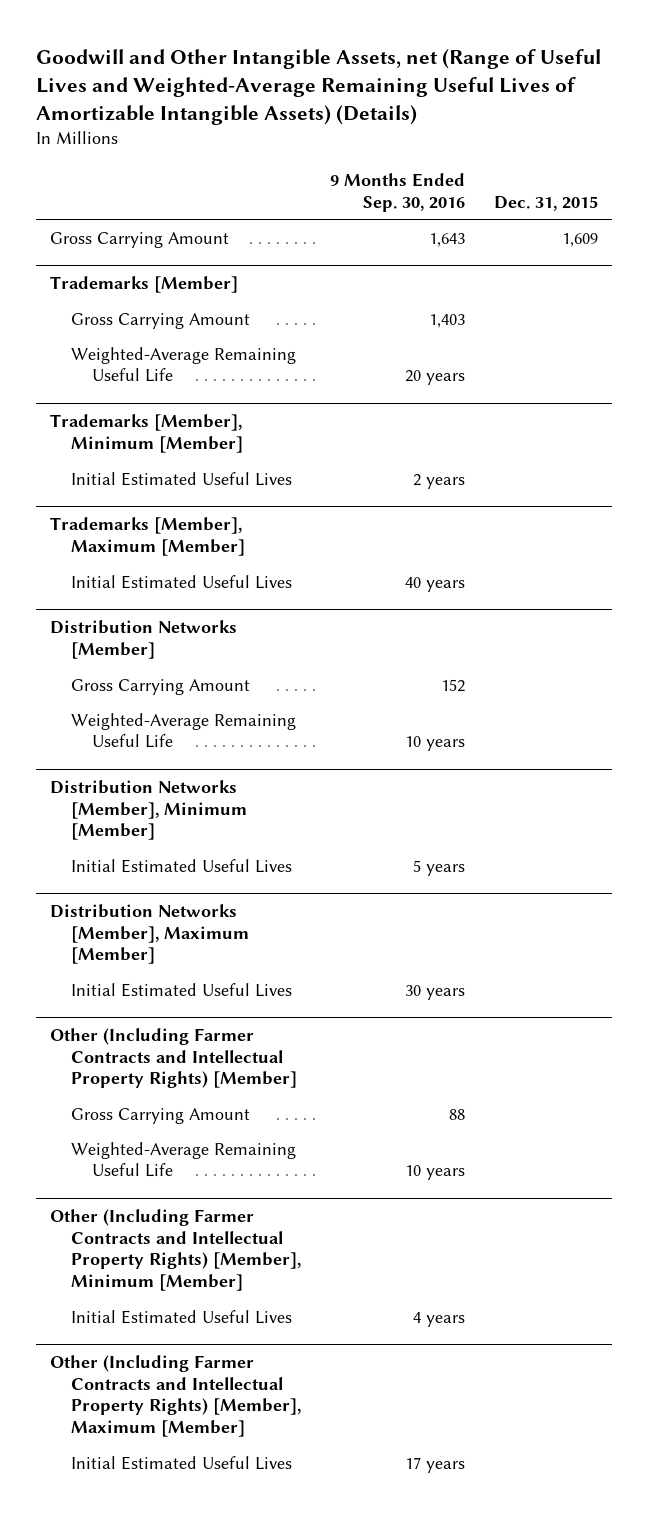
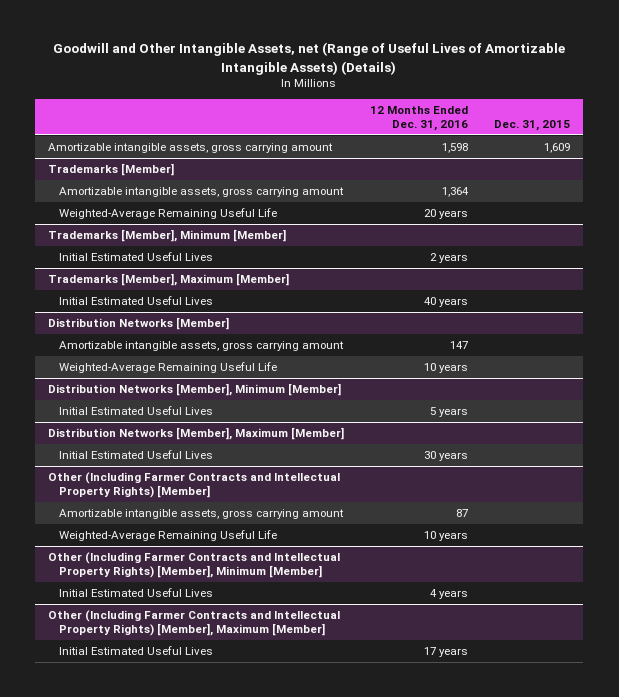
[35,48,601,126] Goodwill and Other Intangible Assets, net (Range of Useful Lives and Weighted-Average Remaining Useful Lives of Amortizable Intangible Assets) (Details) -> [53,42,566,75] Goodwill and Other Intangible Assets, net (Range of Useful Lives of Amortizable Intangible Assets) (Details)
[329,173,465,212] 9 Months Ended Sep. 30, 2016 -> none
none -> [370,106,469,131] 12 Months Ended Dec. 31, 2016
[50,231,230,248] Gross Carrying Amount -> [48,143,334,154] Amortizable intangible assets, gross carrying amount
[71,312,251,329] Gross Carrying Amount -> [58,187,344,198] Amortizable intangible assets, gross carrying amount
[71,678,251,695] Gross Carrying Amount -> [58,341,344,352] Amortizable intangible assets, gross carrying amount
[71,1107,251,1124] Gross Carrying Amount -> [58,509,344,520] Amortizable intangible assets, gross carrying amount

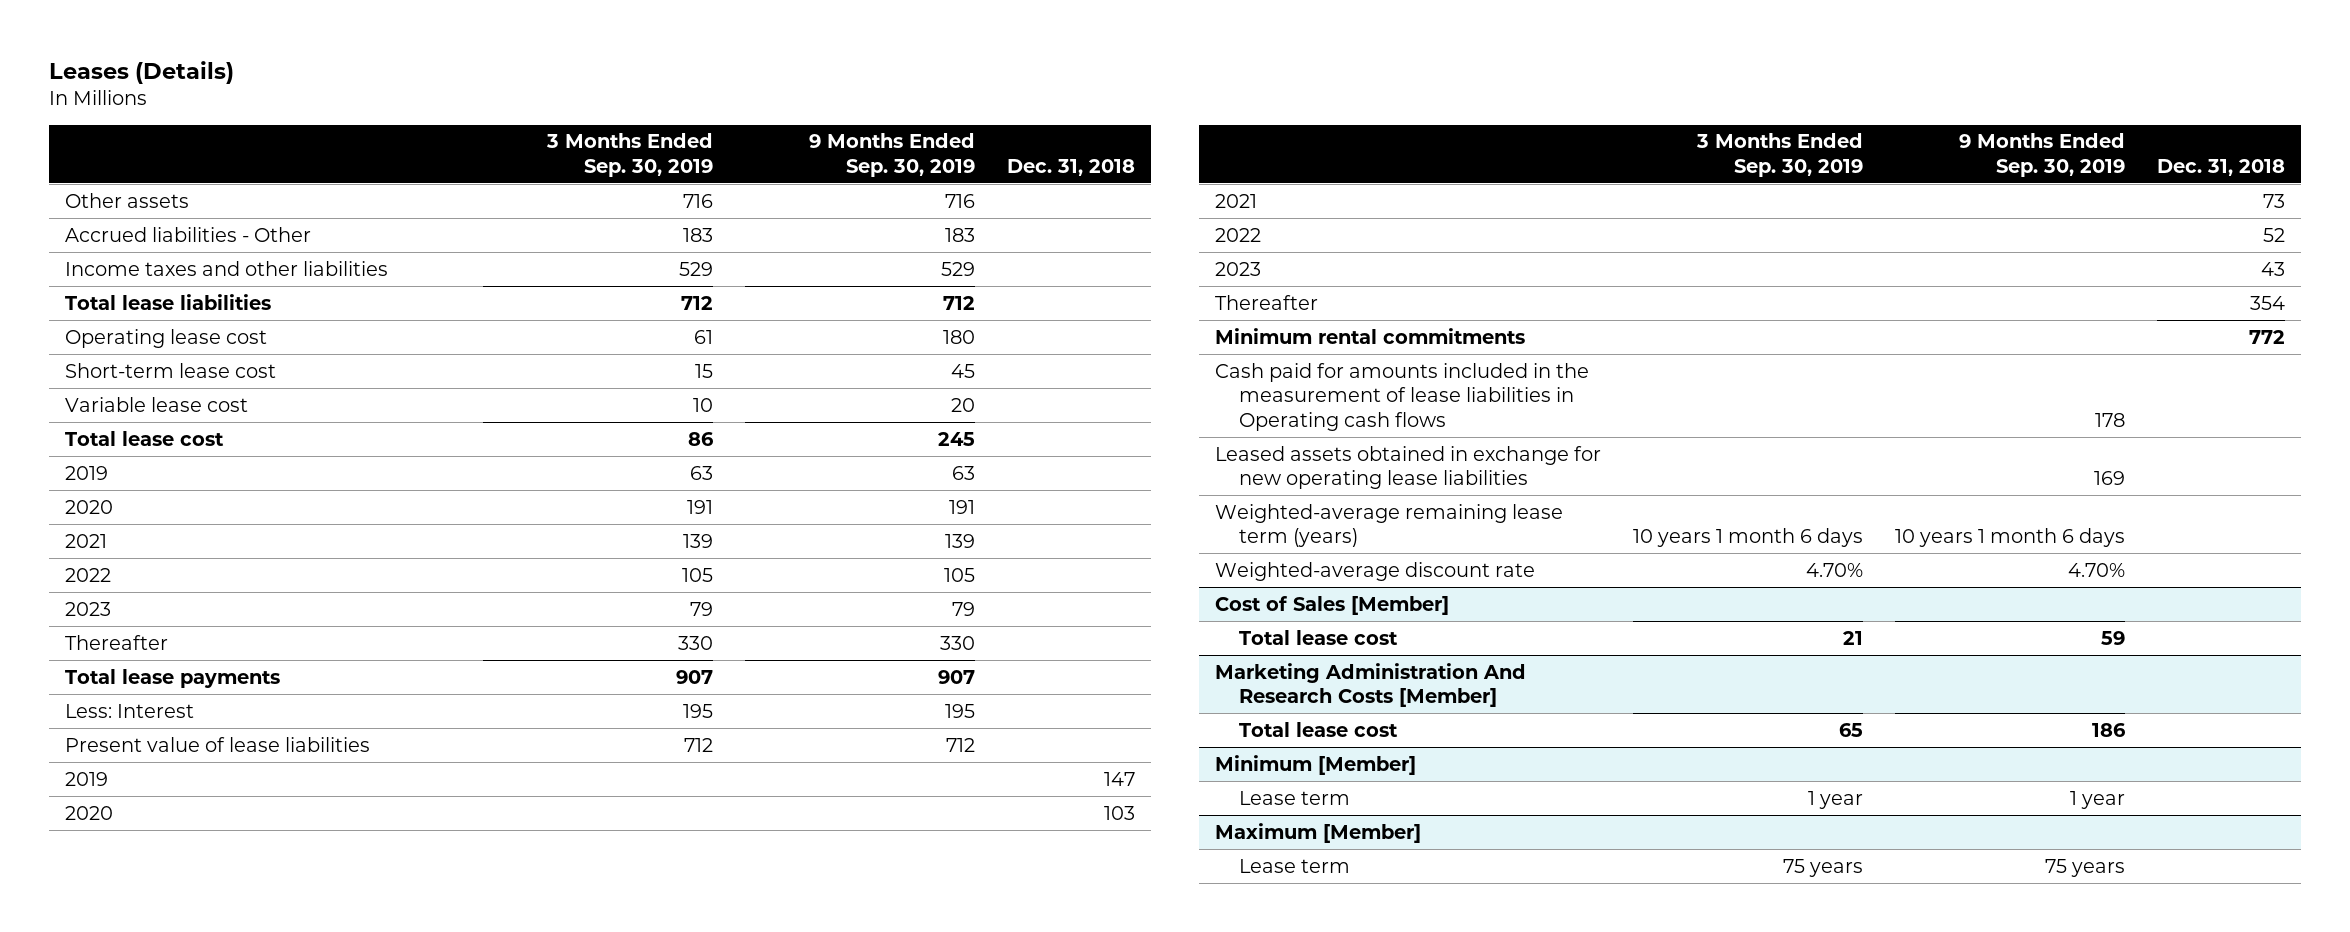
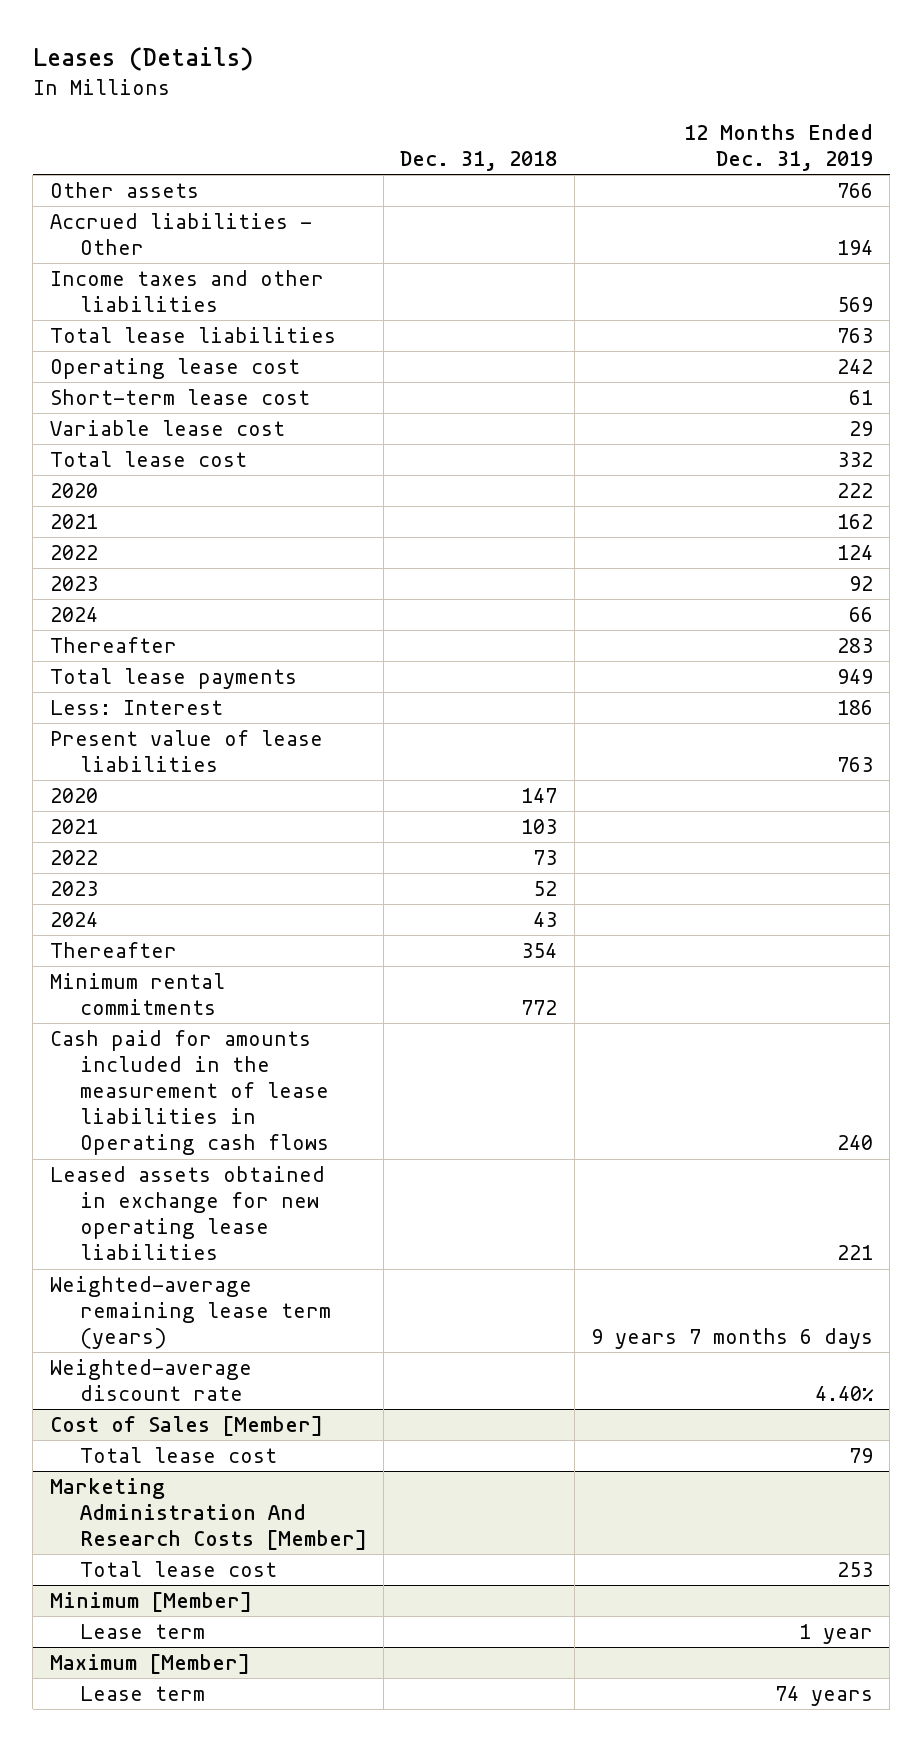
[546,133,714,177] 3 Months Ended Sep. 30, 2019 -> none
[809,133,976,177] 9 Months Ended Sep. 30, 2019 -> none
none -> [683,123,873,172] 12 Months Ended Dec. 31, 2019
[65,465,109,480] 2019 -> none
none -> [49,607,98,623] 2024
[65,771,109,786] 2019 -> [49,788,98,804] 2020
[65,805,114,820] 2020 -> [49,819,98,835] 2021
[1215,193,1258,208] 2021 -> [49,850,98,866] 2022
[1215,227,1262,242] 2022 -> [49,881,98,897] 2023
[1215,261,1262,276] 2023 -> [49,912,98,928] 2024

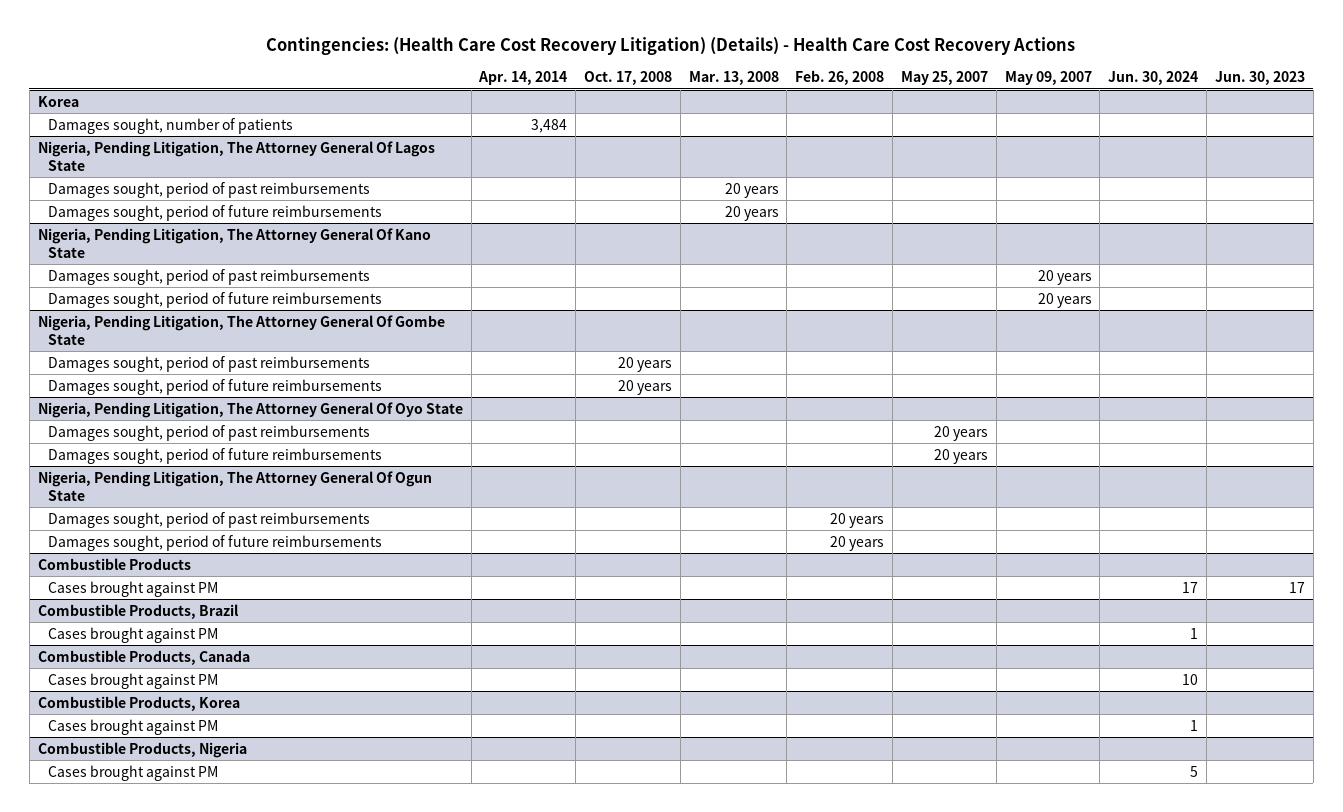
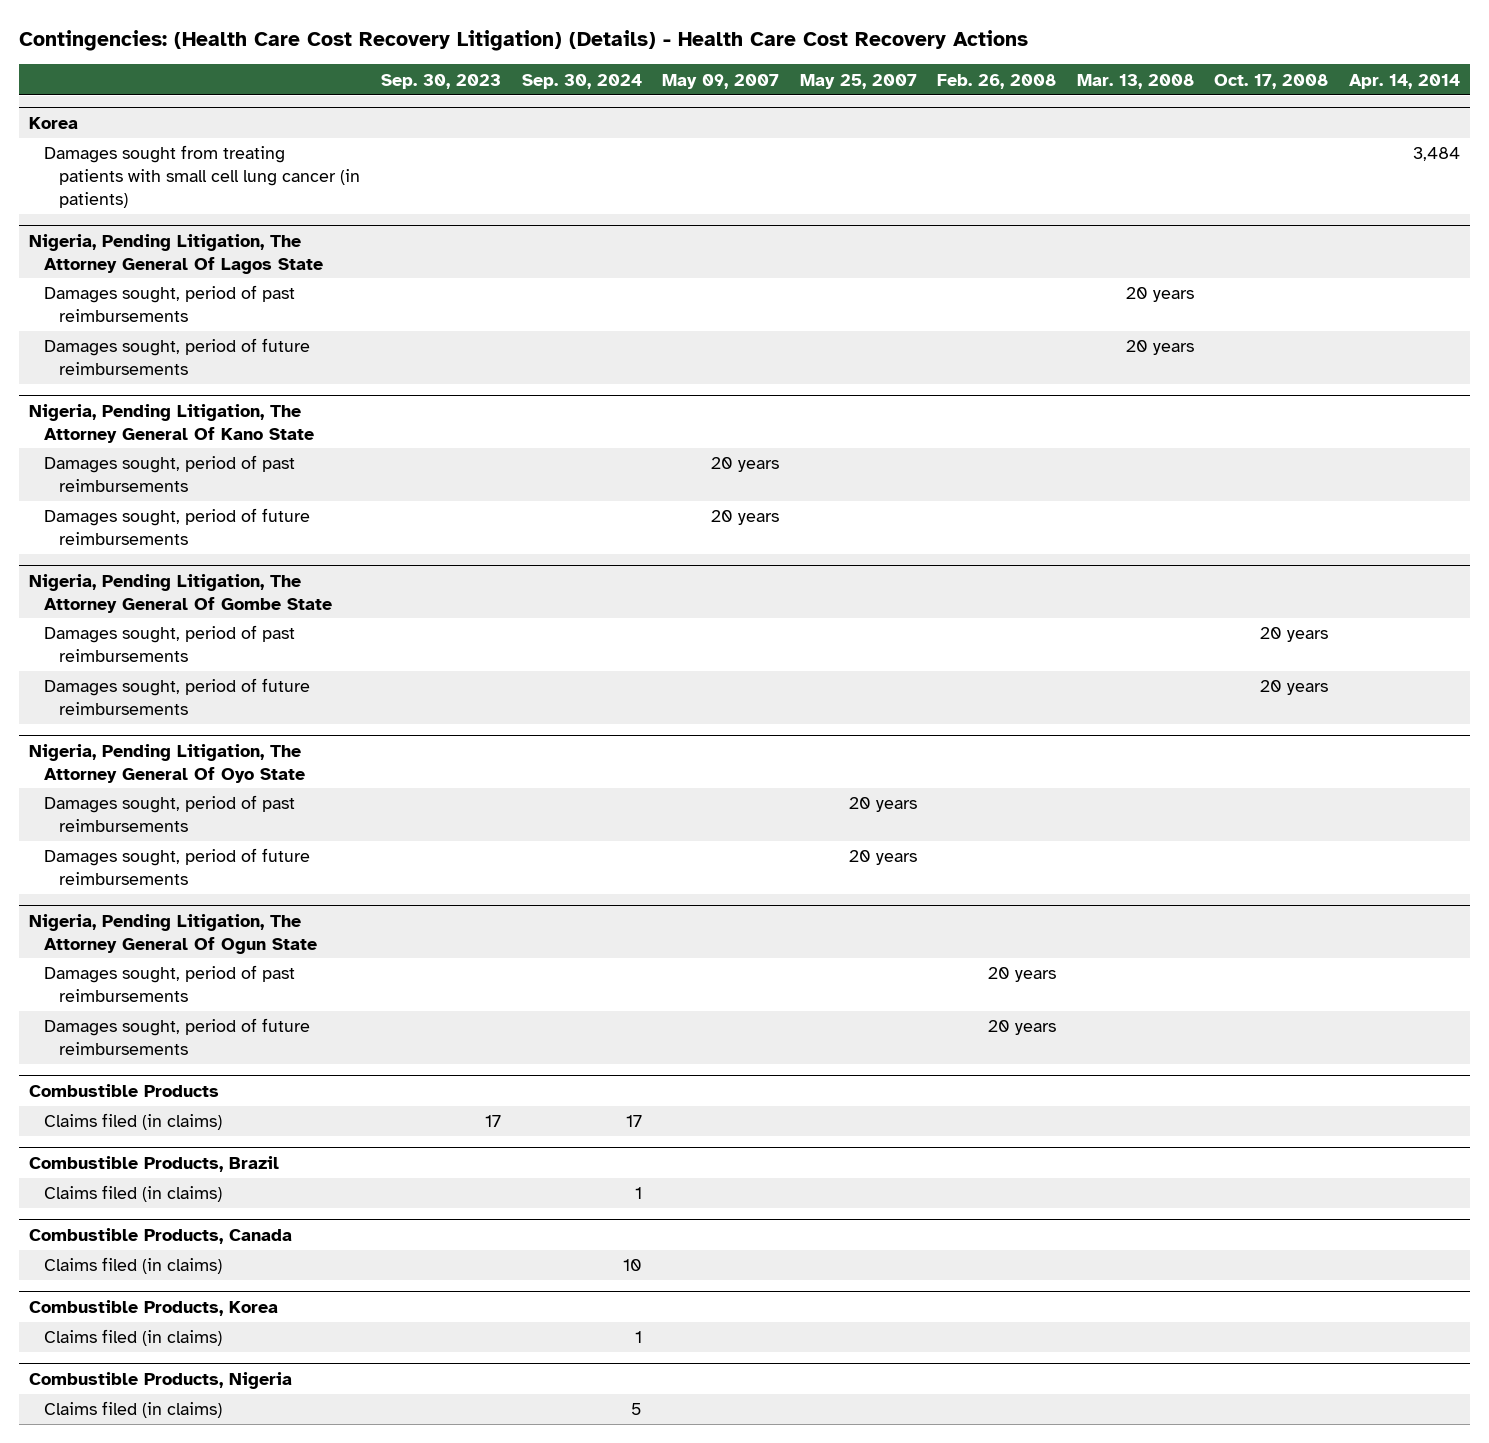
[1108,71,1199,86] Jun. 30, 2024 -> none
[1214,71,1305,86] Jun. 30, 2023 -> none
none -> [381,73,502,89] Sep. 30, 2023
none -> [521,73,642,89] Sep. 30, 2024
[48,117,294,134] Damages sought, number of patients -> [44,145,361,208] Damages sought from treating patients with small cell lung cancer (in patients)
[48,580,219,597] Cases brought against PM -> [44,1113,223,1131] Claims filed (in claims)
[48,626,219,643] Cases brought against PM -> [44,1185,223,1203] Claims filed (in claims)
[48,672,219,689] Cases brought against PM -> [44,1257,223,1275] Claims filed (in claims)
[48,718,219,735] Cases brought against PM -> [44,1329,223,1347] Claims filed (in claims)
[48,764,219,781] Cases brought against PM -> [44,1401,223,1419] Claims filed (in claims)

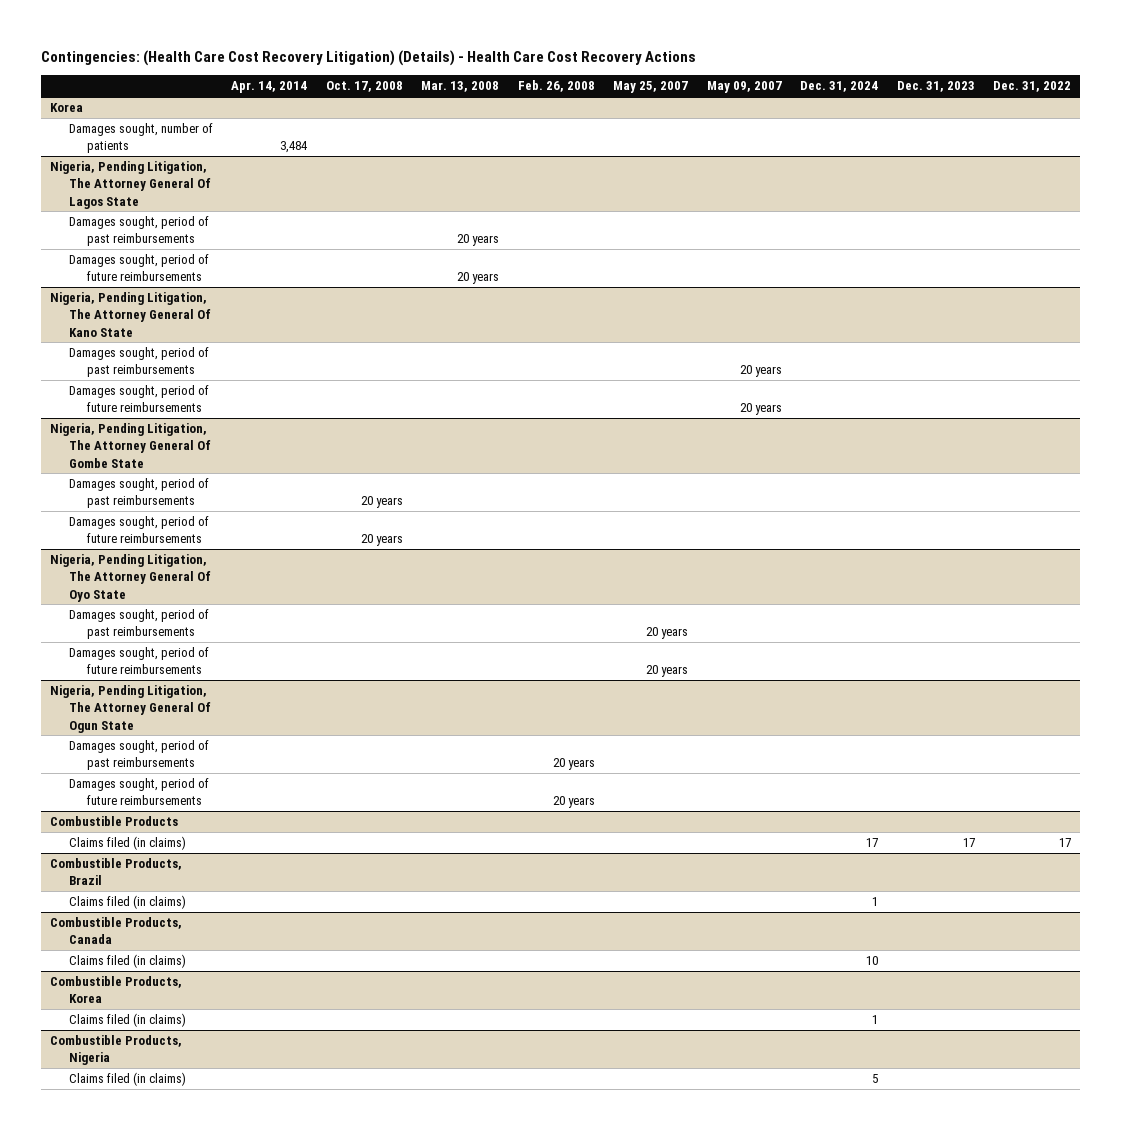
[381,73,502,89] Sep. 30, 2023 -> none
[521,73,642,89] Sep. 30, 2024 -> none
none -> [800,81,879,93] Dec. 31, 2024
none -> [896,81,975,93] Dec. 31, 2023
none -> [993,81,1072,93] Dec. 31, 2022
[44,145,361,208] Damages sought from treating patients with small cell lung cancer (in patients) -> [68,123,213,154] Damages sought, number of patients

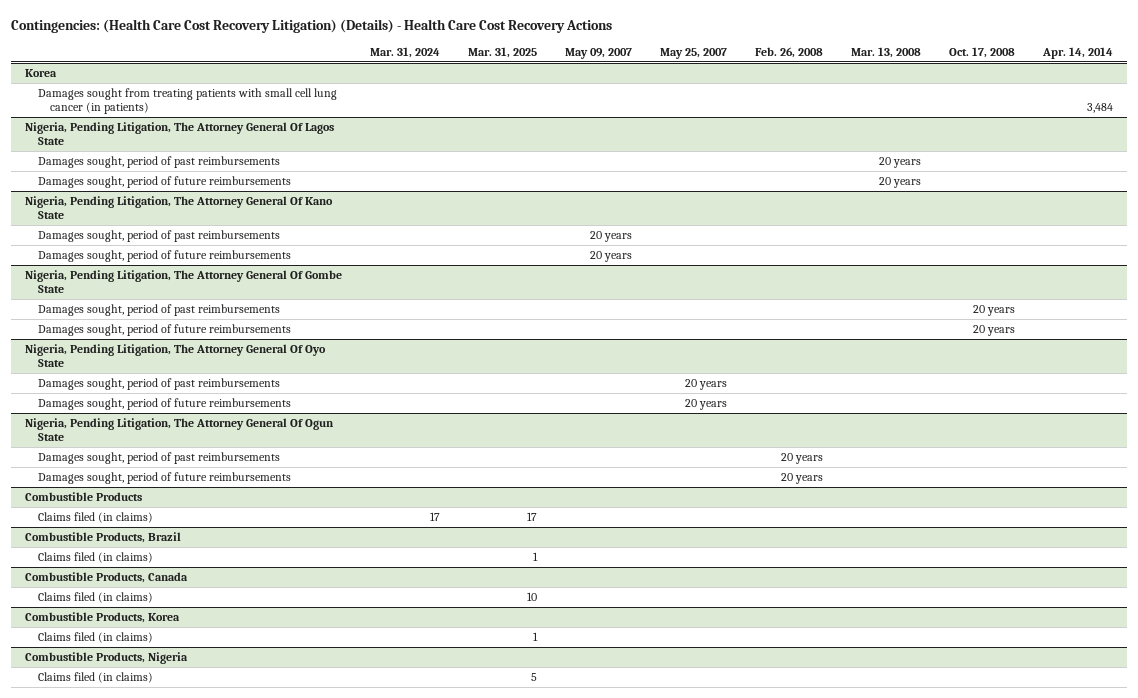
[800,81,879,93] Dec. 31, 2024 -> none
[896,81,975,93] Dec. 31, 2023 -> none
[993,81,1072,93] Dec. 31, 2022 -> none
none -> [370,47,441,59] Mar. 31, 2024
none -> [468,47,538,59] Mar. 31, 2025
[68,123,213,154] Damages sought, number of patients -> [37,87,337,115] Damages sought from treating patients with small cell lung cancer (in patients)

